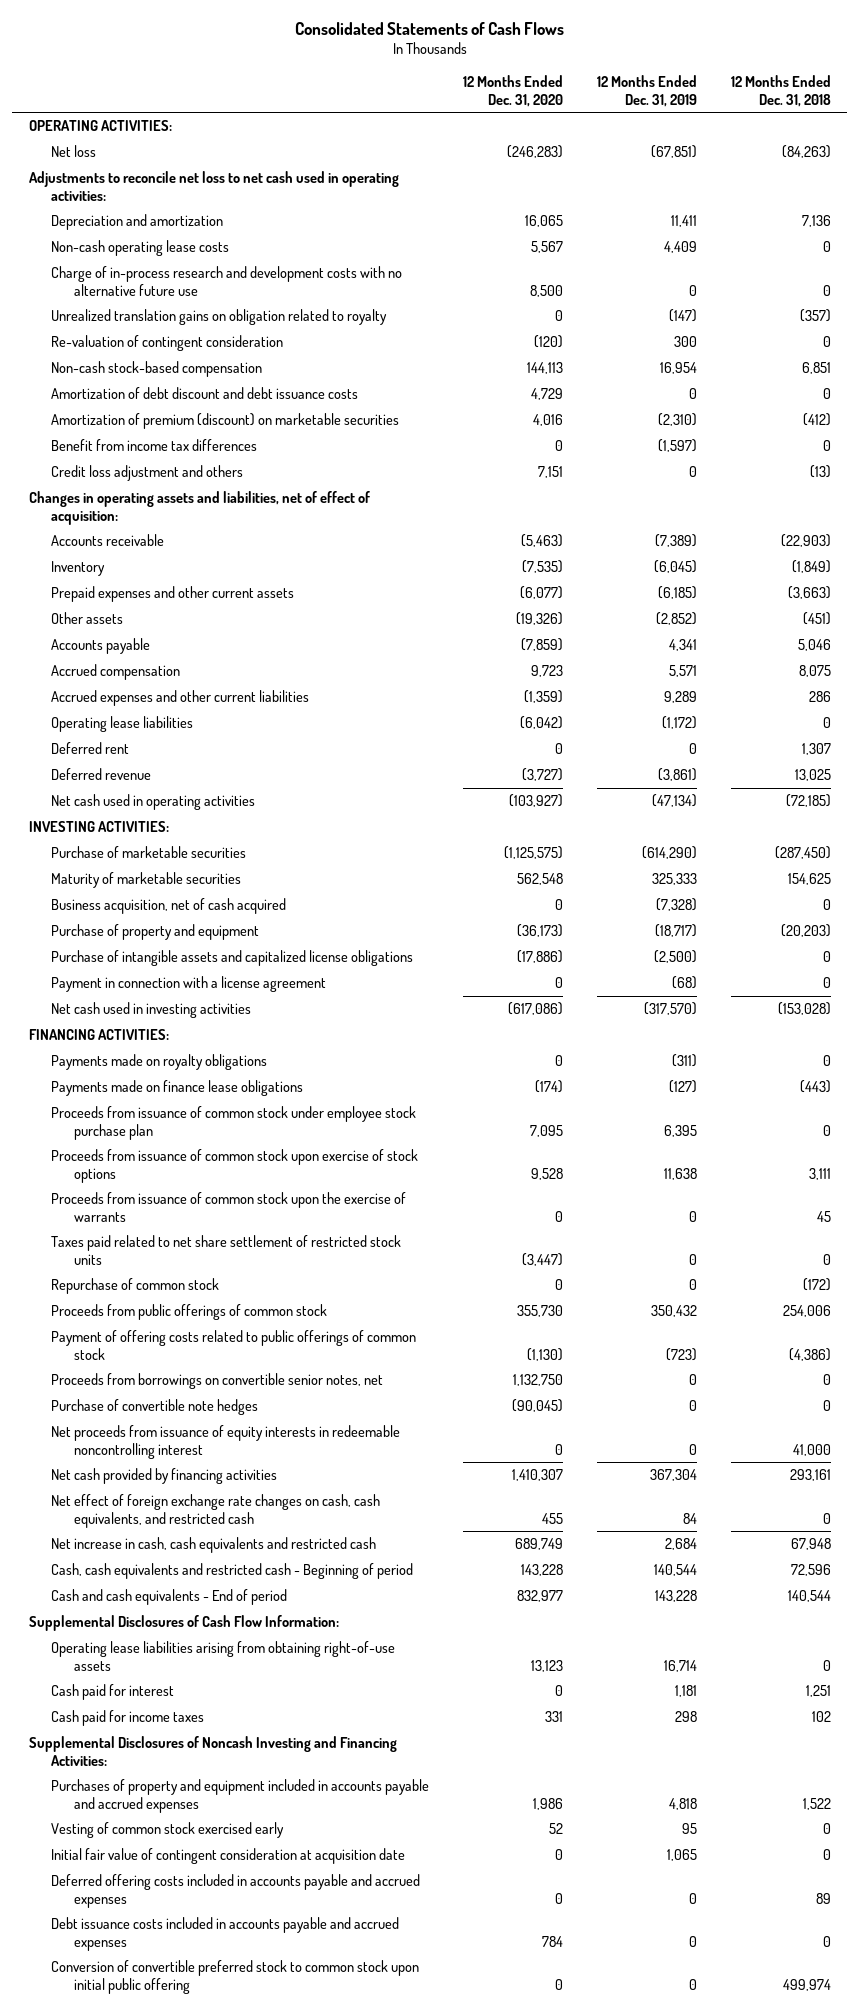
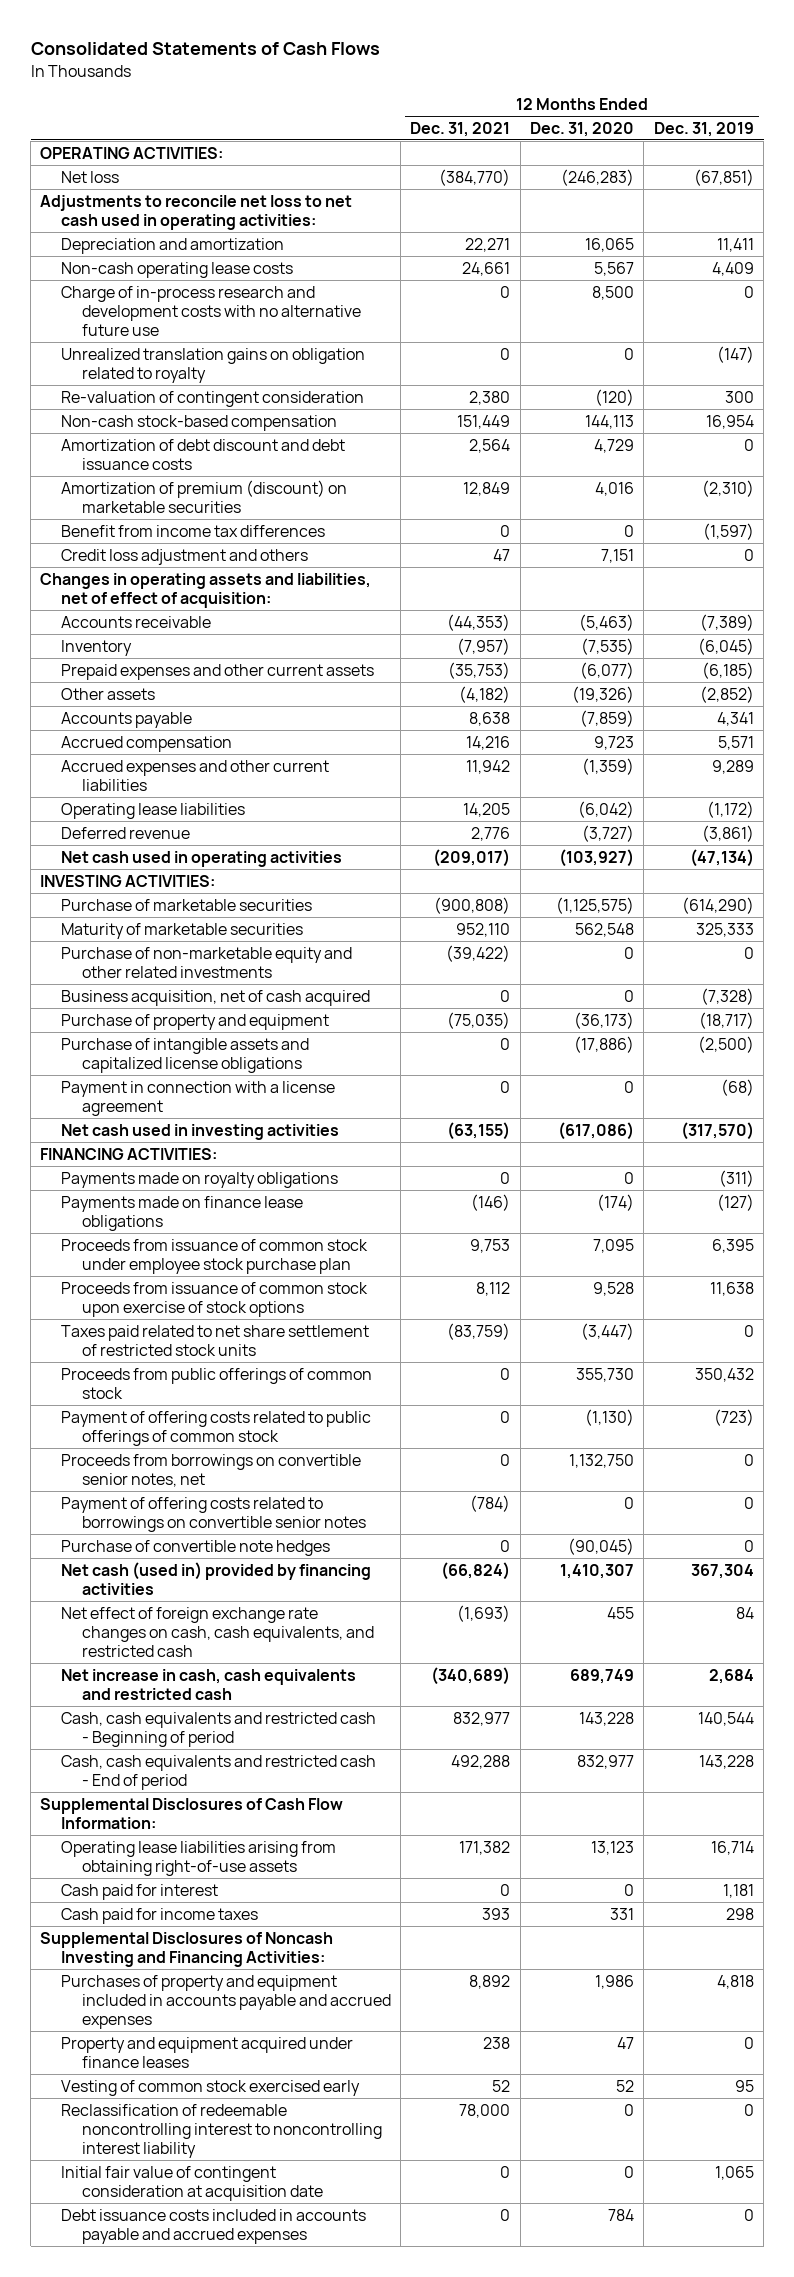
[730,75,831,107] 12 Months Ended Dec. 31, 2018 -> none
none -> [410,121,511,137] Dec. 31, 2021
[51,742,130,755] Deferred rent -> none
none -> [61,946,353,978] Purchase of non-marketable equity and other related investments
[51,1192,407,1222] Proceeds from issuance of common stock upon the exercise of warrants -> none
[51,1278,220,1295] Repurchase of common stock -> none
none -> [61,1496,366,1532] Payment of offering costs related to borrowings on convertible senior notes
[51,1425,401,1459] Net proceeds from issuance of equity interests in redeemable noncontrolling interest -> none
[51,1468,278,1485] Net cash provided by financing activities -> [61,1561,372,1595] Net cash (used in) provided by financing activities
[51,1589,288,1606] Cash and cash equivalents - End of period -> [61,1754,377,1790] Cash, cash equivalents and restricted cash - End of period
none -> [61,2036,354,2068] Property and equipment acquired under finance leases
none -> [61,2103,382,2159] Reclassification of redeemable noncontrolling interest to noncontrolling interest liability
[51,1874,421,1908] Deferred offering costs included in accounts payable and accrued expenses -> none
[51,1960,420,1994] Conversion of convertible preferred stock to common stock upon initial public offering -> none

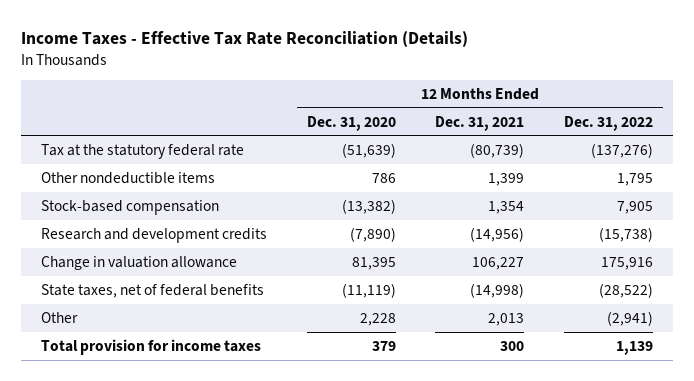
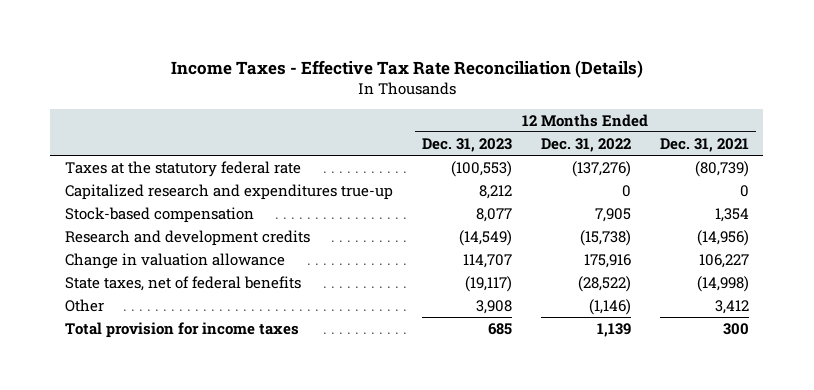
[306,115,396,131] Dec. 31, 2020 -> none
none -> [421,137,512,152] Dec. 31, 2023
[40,171,215,184] Other nondeductible items -> none
[40,143,244,159] Tax at the statutory federal rate -> [64,160,301,177] Taxes at the statutory federal rate
none -> [64,183,393,200] Capitalized research and expenditures true-up
[488,312,525,326] 2,013 -> [714,299,749,314] 3,412
[607,310,654,326] (2,941) -> [588,298,631,315] (1,146)

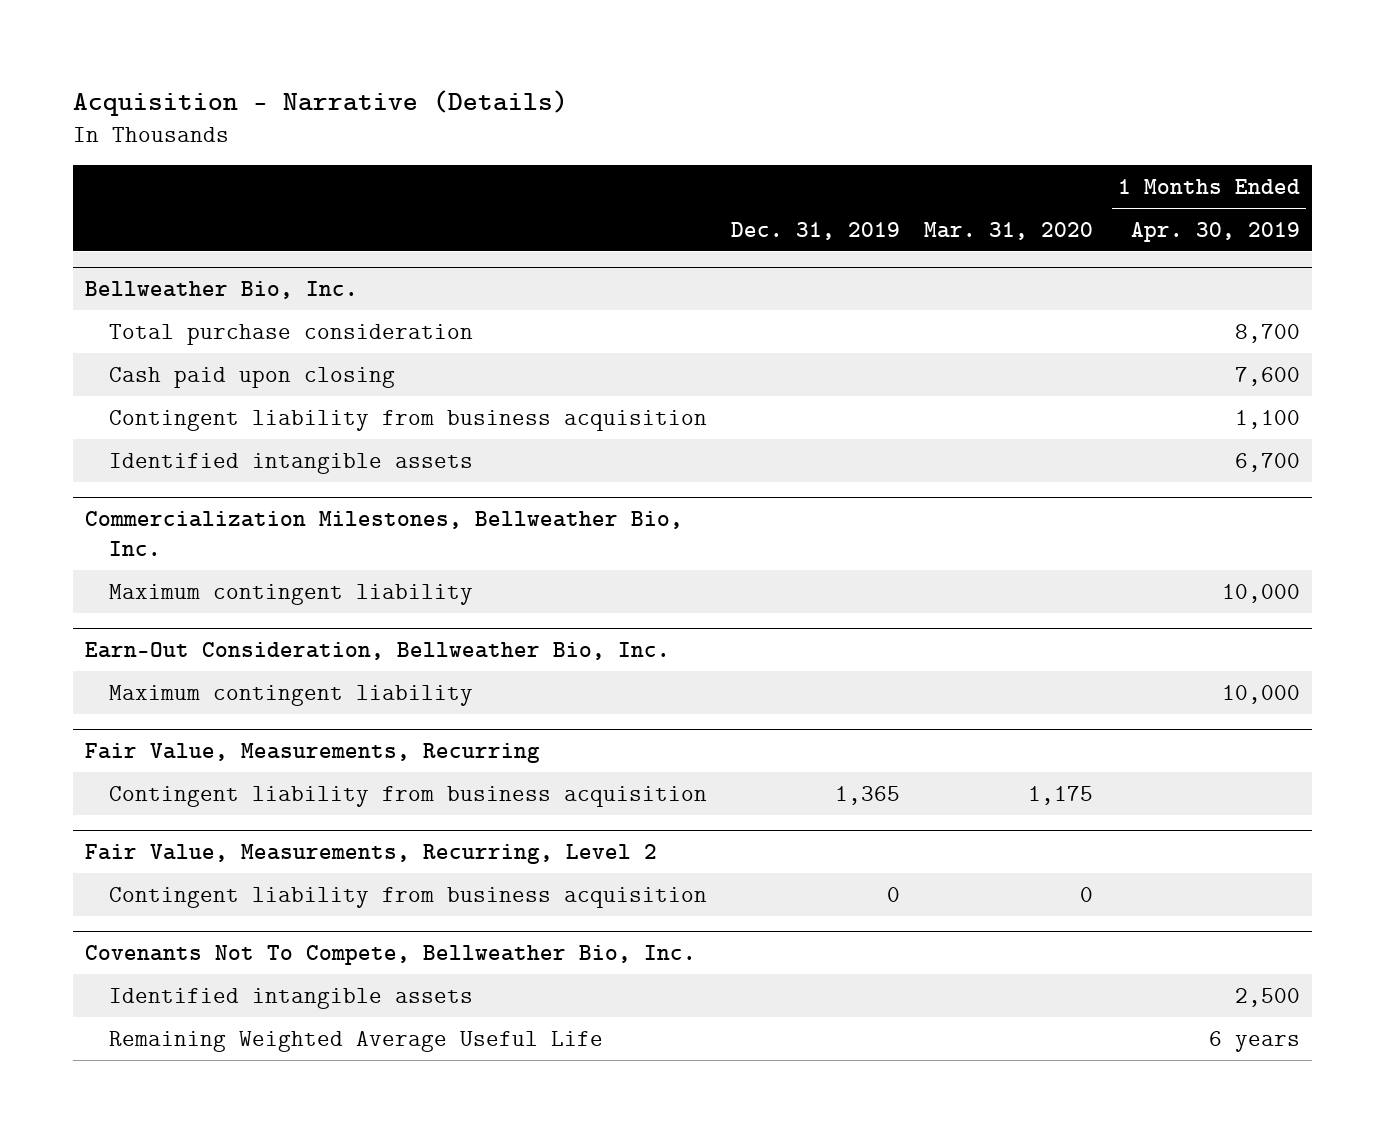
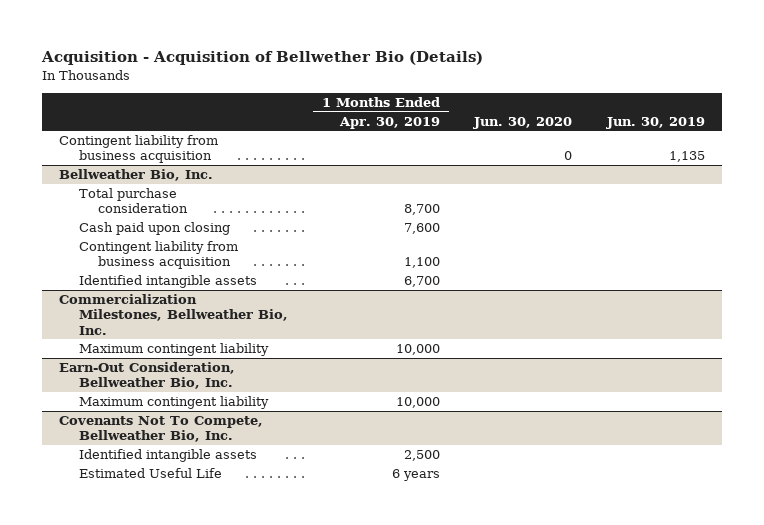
[72,89,568,116] Acquisition - Narrative (Details) -> [41,51,484,66] Acquisition - Acquisition of Bellwether Bio (Details)
[731,221,901,240] Dec. 31, 2019 -> none
[924,221,1094,240] Mar. 31, 2020 -> none
none -> [473,116,573,129] Jun. 30, 2020
none -> [605,116,705,129] Jun. 30, 2019
none -> [59,135,219,164] Contingent liability from business acquisition
[84,742,540,763] Fair Value, Measurements, Recurring -> none
[108,785,707,807] Contingent liability from business acquisition -> none
[84,843,657,864] Fair Value, Measurements, Recurring, Level 2 -> none
[108,886,707,908] Contingent liability from business acquisition -> none
[108,1030,603,1052] Remaining Weighted Average Useful Life -> [78,468,222,479] Estimated Useful Life

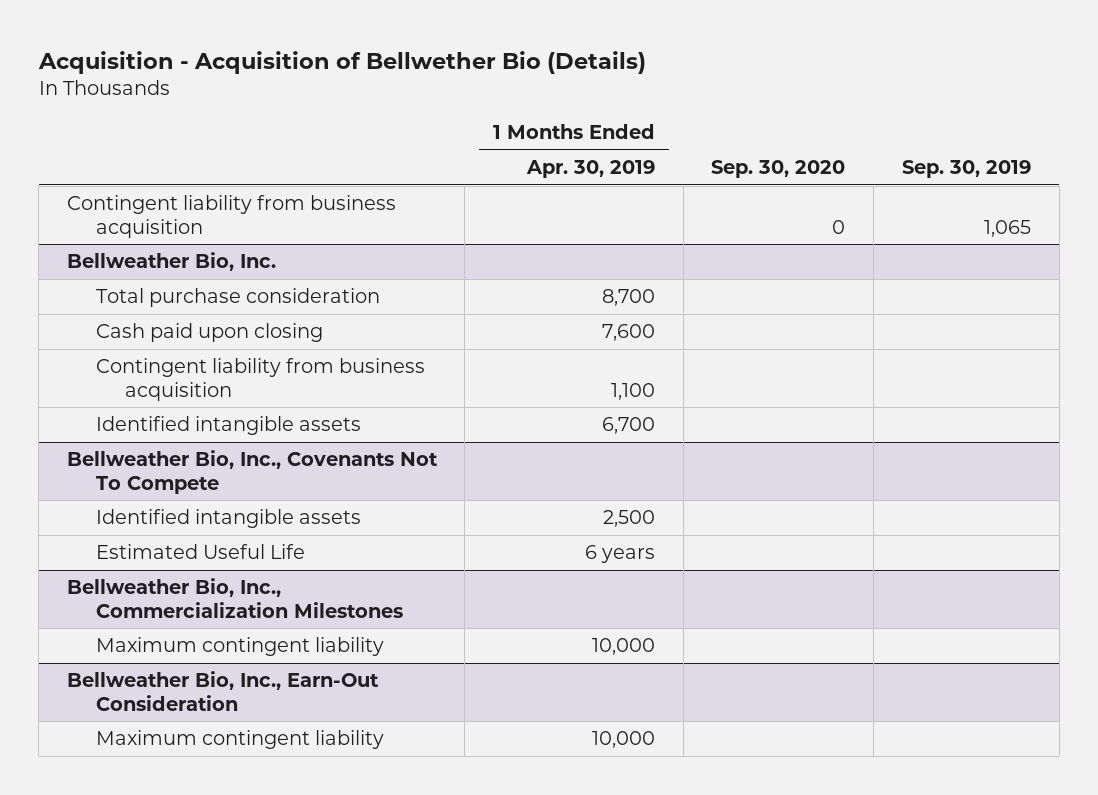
[473,116,573,129] Jun. 30, 2020 -> none
[605,116,705,129] Jun. 30, 2019 -> none
none -> [711,160,846,179] Sep. 30, 2020
none -> [901,160,1031,179] Sep. 30, 2019
[59,294,288,335] Commercialization Milestones, Bellweather Bio, Inc. -> none
[78,343,269,357] Maximum contingent liability -> none
[59,362,236,390] Earn-Out Consideration, Bellweather Bio, Inc. -> none
[78,396,269,410] Maximum contingent liability -> none
[59,416,264,443] Covenants Not To Compete, Bellweather Bio, Inc. -> [66,450,438,494] Bellweather Bio, Inc., Covenants Not To Compete
none -> [66,578,403,618] Bellweather Bio, Inc., Commercialization Milestones
none -> [95,637,384,657] Maximum contingent liability
none -> [66,671,379,711] Bellweather Bio, Inc., Earn-Out Consideration
none -> [95,730,384,750] Maximum contingent liability

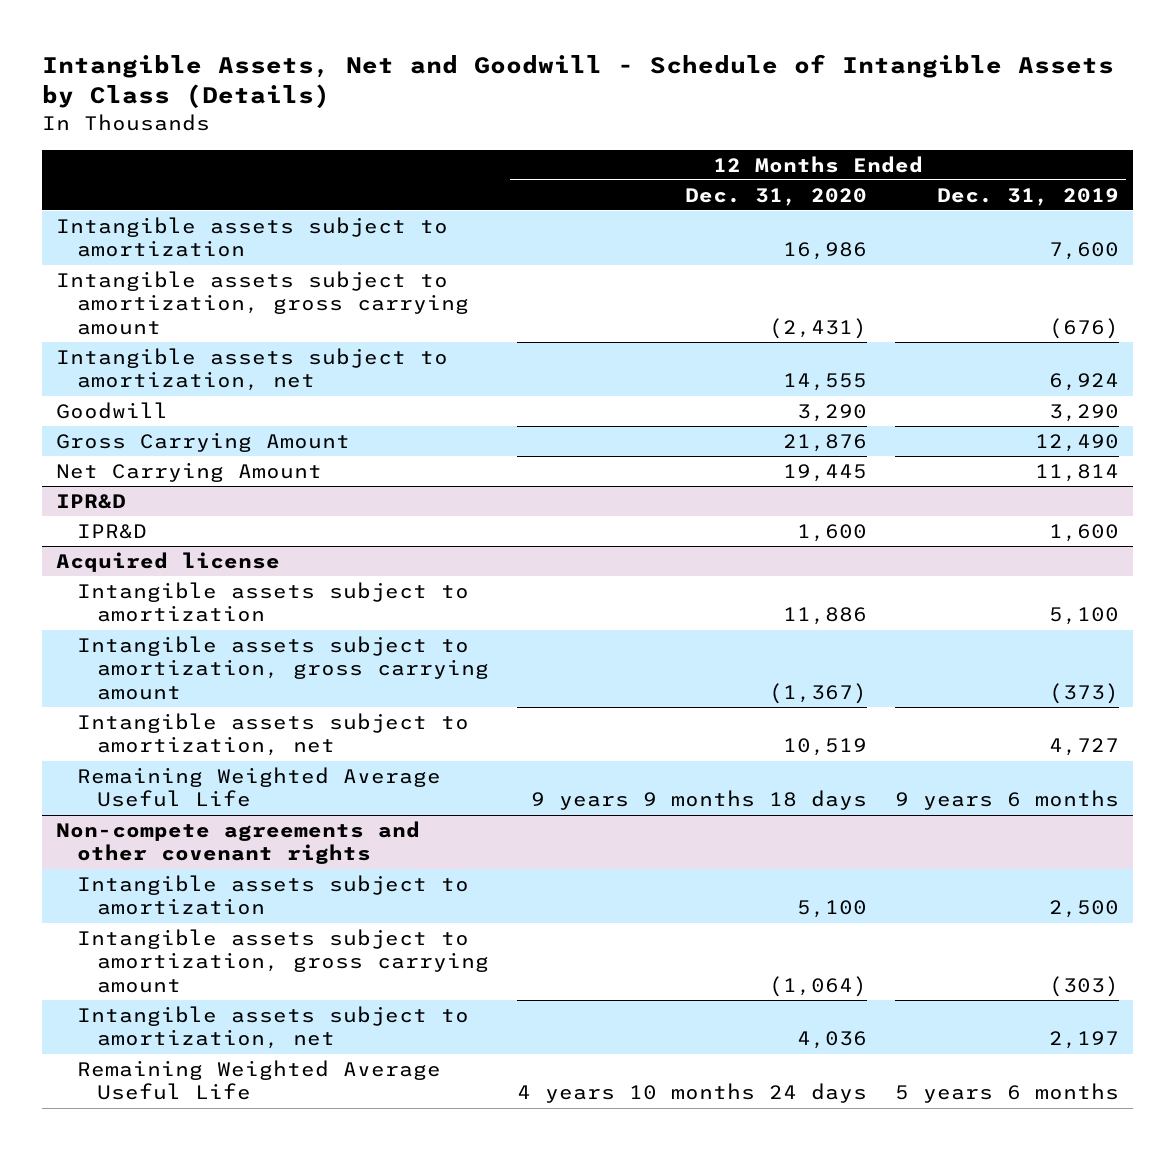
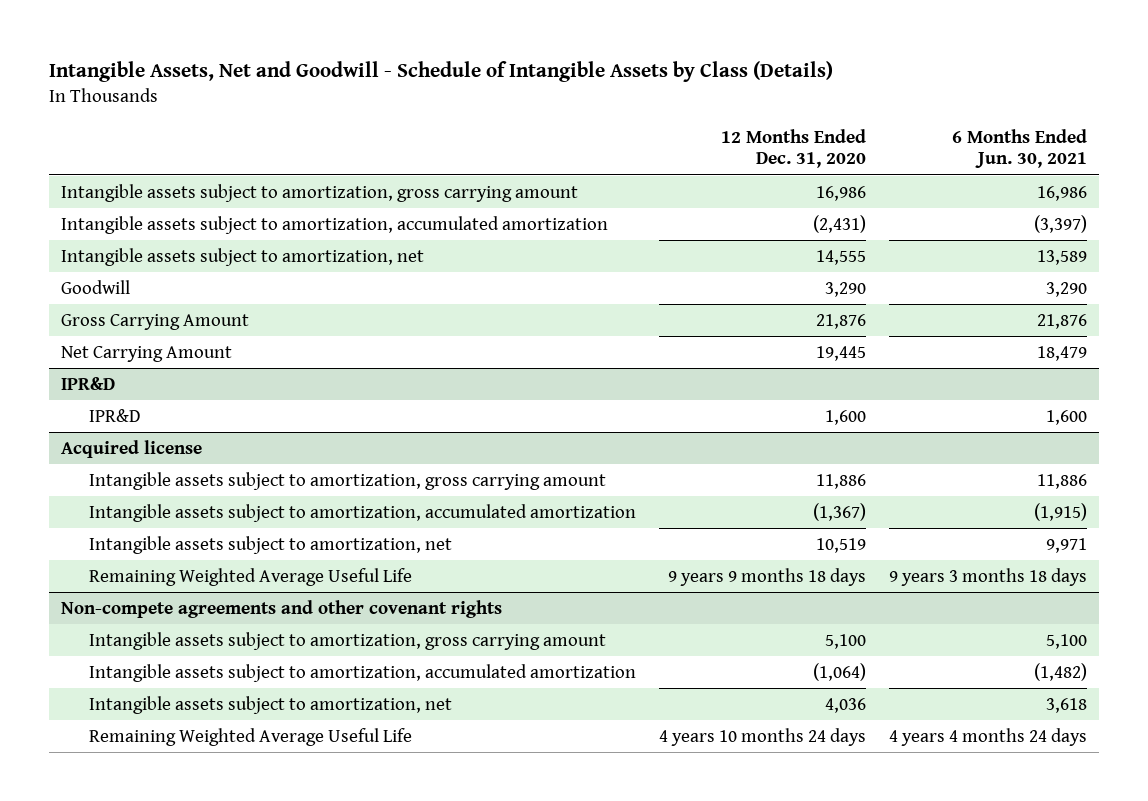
[937,187,1120,206] Dec. 31, 2019 -> none
none -> [952,128,1088,169] 6 Months Ended Jun. 30, 2021
[56,216,449,258] Intangible assets subject to amortization -> [60,183,578,202] Intangible assets subject to amortization, gross carrying amount
[56,270,469,336] Intangible assets subject to amortization, gross carrying amount -> [60,215,608,234] Intangible assets subject to amortization, accumulated amortization
[76,581,469,623] Intangible assets subject to amortization -> [88,471,606,490] Intangible assets subject to amortization, gross carrying amount
[76,635,490,701] Intangible assets subject to amortization, gross carrying amount -> [88,503,636,522] Intangible assets subject to amortization, accumulated amortization
[76,874,469,916] Intangible assets subject to amortization -> [88,631,606,650] Intangible assets subject to amortization, gross carrying amount
[76,928,490,994] Intangible assets subject to amortization, gross carrying amount -> [88,663,636,682] Intangible assets subject to amortization, accumulated amortization

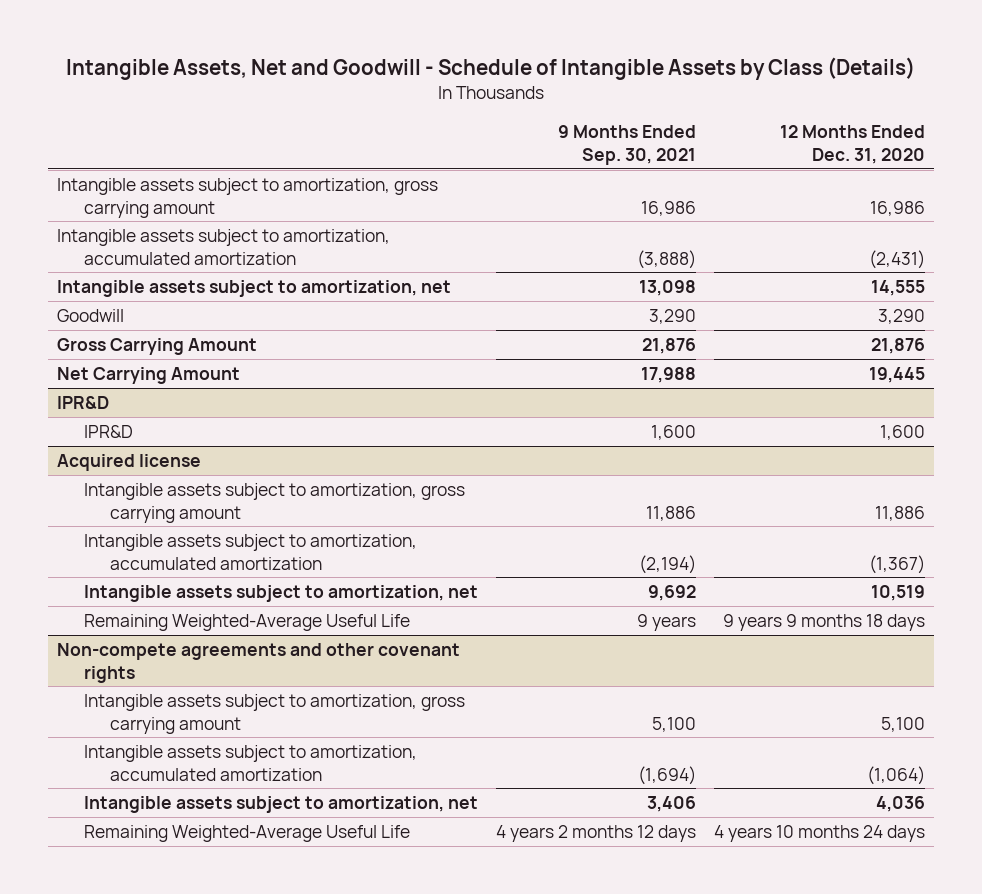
[952,128,1088,169] 6 Months Ended Jun. 30, 2021 -> none
none -> [557,124,696,165] 9 Months Ended Sep. 30, 2021
[88,567,412,586] Remaining Weighted Average Useful Life -> [83,613,410,631] Remaining Weighted-Average Useful Life
[88,727,412,746] Remaining Weighted Average Useful Life -> [83,824,410,842] Remaining Weighted-Average Useful Life

